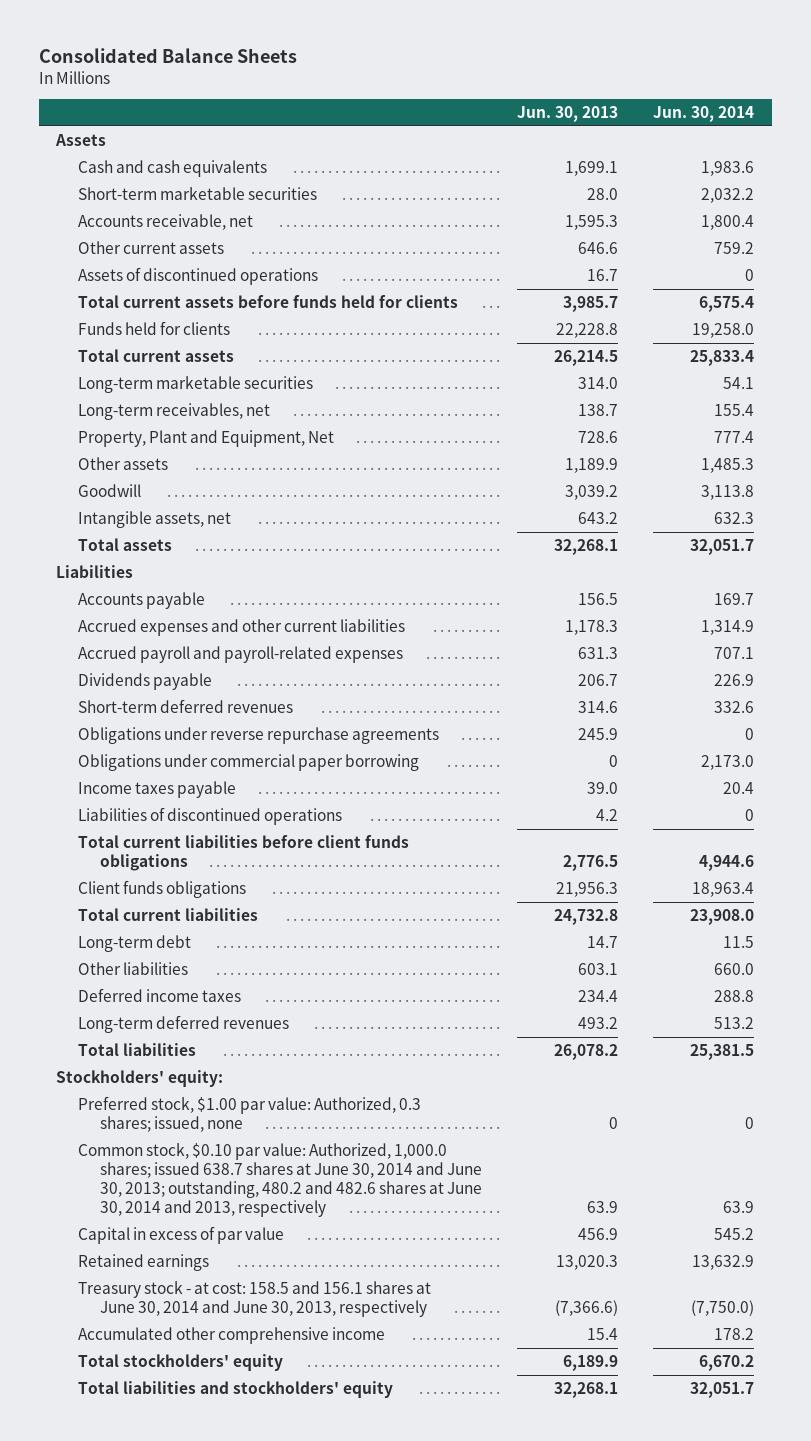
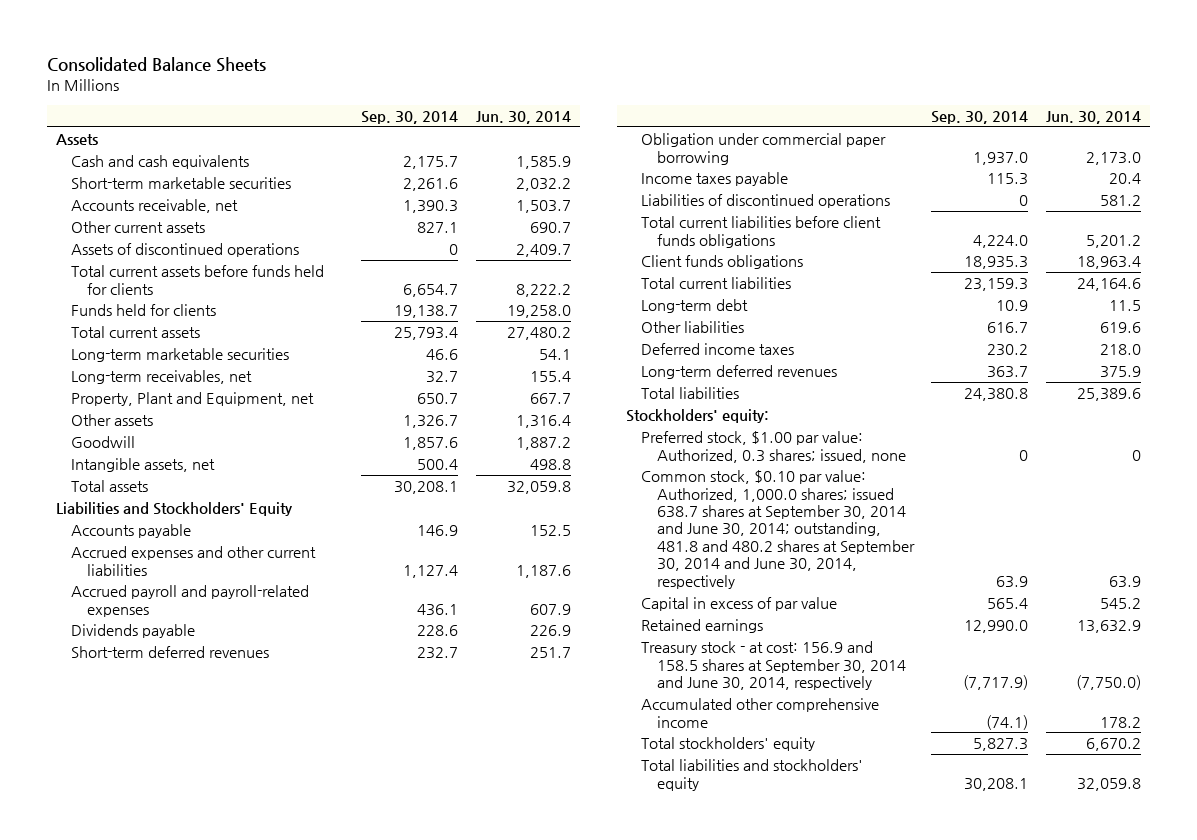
[517,106,619,123] Jun. 30, 2013 -> none
none -> [361,111,459,125] Sep. 30, 2014
[701,160,755,176] 1,983.6 -> [515,156,571,170] 1,585.9
[701,214,755,230] 1,800.4 -> [515,200,571,214] 1,503.7
[714,241,755,254] 759.2 -> [529,222,571,234] 690.7
[745,268,755,281] 0 -> [515,244,571,258] 2,409.7
[699,295,755,312] 6,575.4 -> [515,283,571,297] 8,222.2
[690,349,755,366] 25,833.4 -> [506,327,571,341] 27,480.2
[78,429,335,447] Property, Plant and Equipment, Net -> [71,392,315,407] Property, Plant and Equipment, net
[714,430,755,443] 777.4 -> [529,393,571,405] 667.7
[701,457,755,473] 1,485.3 -> [515,415,571,429] 1,316.4
[701,484,755,500] 3,113.8 -> [515,437,571,451] 1,887.2
[714,511,755,524] 632.3 -> [529,459,571,471] 498.8
[690,538,755,555] 32,051.7 -> [506,481,571,495] 32,059.8
[56,564,134,578] Liabilities -> [55,502,293,517] Liabilities and Stockholders' Equity
[714,592,755,605] 169.7 -> [529,525,571,537] 152.5
[701,619,755,635] 1,314.9 -> [515,564,571,578] 1,187.6
[714,646,755,659] 707.1 -> [529,603,571,615] 607.9
[78,726,440,744] Obligations under reverse repurchase agreements -> none
[714,700,755,713] 332.6 -> [529,647,571,659] 251.7
[78,753,420,771] Obligations under commercial paper borrowing -> [641,133,887,165] Obligation under commercial paper borrowing
[745,808,755,821] 0 -> [1099,195,1141,207] 581.2
[699,855,755,872] 4,944.6 -> [1085,234,1141,248] 5,201.2
[690,908,755,925] 23,908.0 -> [1076,278,1141,292] 24,164.6
[714,962,755,975] 660.0 -> [1099,322,1141,334] 619.6
[714,989,755,1002] 288.8 -> [1099,344,1141,356] 218.0
[714,1016,755,1029] 513.2 -> [1099,366,1141,379] 375.9
[690,1043,755,1060] 25,381.5 -> [1076,388,1141,402] 25,389.6
[78,1142,483,1218] Common stock, $0.10 par value: Authorized, 1,000.0 shares; issued 638.7 shares at June 30, 2014 and June 30, 2013; outstanding, 480.2 and 482.6 shares at June 30, 2014 and 2013, respectively -> [641,470,915,589] Common stock, $0.10 par value: Authorized, 1,000.0 shares; issued 638.7 shares at September 30, 2014 and June 30, 2014; outstanding, 481.8 and 480.2 shares at September 30, 2014 and June 30, 2014, respectively
[78,1280,432,1318] Treasury stock - at cost: 158.5 and 156.1 shares at June 30, 2014 and June 30, 2013, respectively -> [641,641,906,691] Treasury stock - at cost: 156.9 and 158.5 shares at September 30, 2014 and June 30, 2014, respectively
[690,1381,755,1398] 32,051.7 -> [1076,777,1141,791] 32,059.8

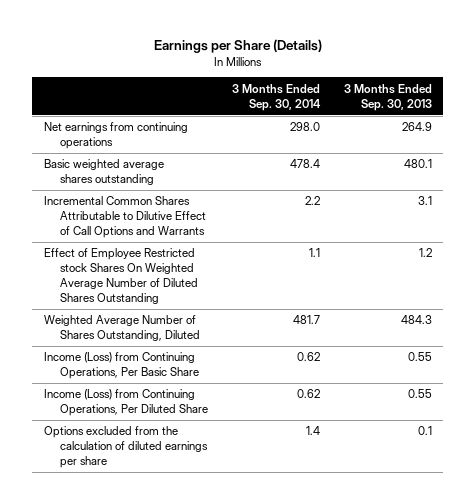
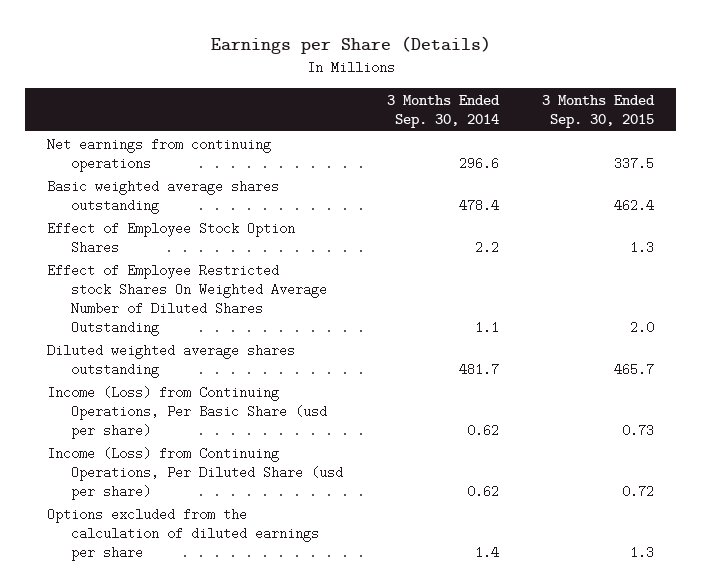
[343,83,432,111] 3 Months Ended Sep. 30, 2013 -> none
none -> [542,94,656,128] 3 Months Ended Sep. 30, 2015
[290,122,321,132] 298.0 -> [458,156,499,170] 296.6
[43,196,207,239] Incremental Common Shares Attributable to Dilutive Effect of Call Options and Warrants -> [47,221,296,254] Effect of Employee Stock Option Shares
[43,315,201,342] Weighted Average Number of Shares Outstanding, Diluted -> [47,343,296,378] Diluted weighted average shares outstanding
[43,352,200,380] Income (Loss) from Continuing Operations, Per Basic Share -> [47,385,328,439] Income (Loss) from Continuing Operations, Per Basic Share (usd per share)
[43,389,209,417] Income (Loss) from Continuing Operations, Per Diluted Share -> [47,446,344,500] Income (Loss) from Continuing Operations, Per Diluted Share (usd per share)

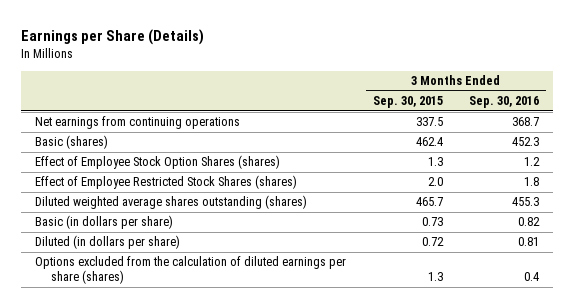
[386,94,500,128] 3 Months Ended Sep. 30, 2014 -> none
none -> [469,96,540,109] Sep. 30, 2016
[47,179,280,214] Basic weighted average shares outstanding -> [34,135,108,150] Basic (shares)
[47,221,296,254] Effect of Employee Stock Option Shares -> [34,155,280,170] Effect of Employee Stock Option Shares (shares)
[47,263,328,336] Effect of Employee Restricted stock Shares On Weighted Average Number of Diluted Shares Outstanding -> [34,175,297,190] Effect of Employee Restricted Stock Shares (shares)
[47,343,296,378] Diluted weighted average shares outstanding -> [34,195,307,210] Diluted weighted average shares outstanding (shares)
[47,385,328,439] Income (Loss) from Continuing Operations, Per Basic Share (usd per share) -> [34,215,173,230] Basic (in dollars per share)
[47,446,344,500] Income (Loss) from Continuing Operations, Per Diluted Share (usd per share) -> [34,235,180,250] Diluted (in dollars per share)
[47,507,320,561] Options excluded from the calculation of diluted earnings per share -> [34,256,346,284] Options excluded from the calculation of diluted earnings per share (shares)

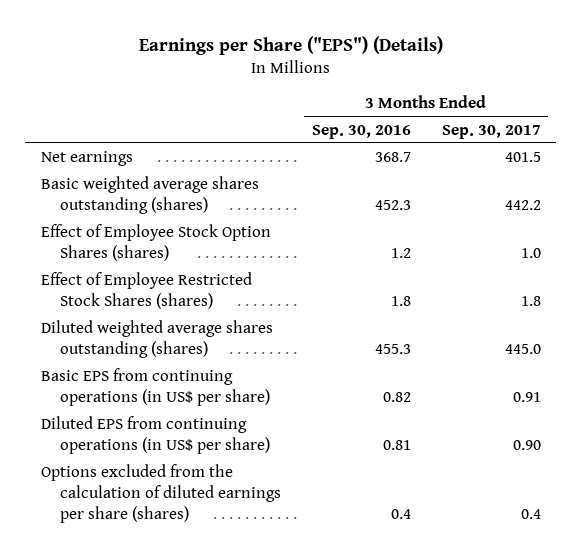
[21,29,205,46] Earnings per Share (Details) -> [138,35,443,55] Earnings per Share ("EPS") (Details)
[372,96,443,109] Sep. 30, 2015 -> none
none -> [441,124,541,139] Sep. 30, 2017
[34,116,240,130] Net earnings from continuing operations -> [40,151,133,167] Net earnings
[34,135,108,150] Basic (shares) -> [40,176,259,215] Basic weighted average shares outstanding (shares)
[34,215,173,230] Basic (in dollars per share) -> [40,368,271,407] Basic EPS from continuing operations (in US$ per share)
[34,235,180,250] Diluted (in dollars per share) -> [40,416,271,455] Diluted EPS from continuing operations (in US$ per share)

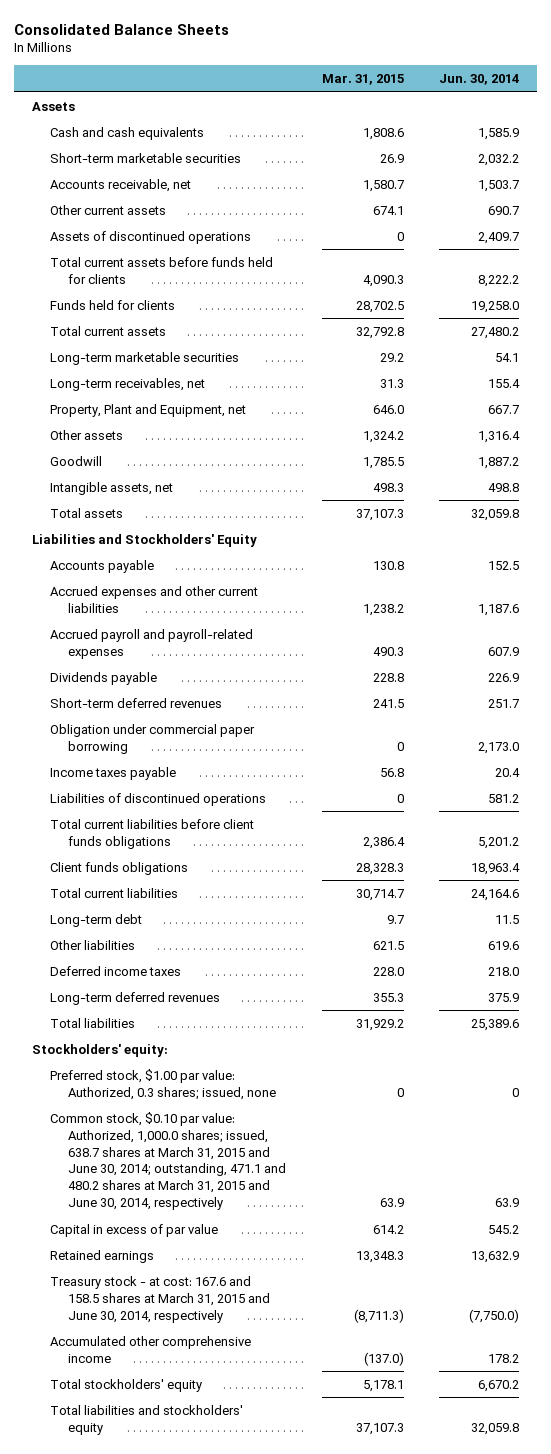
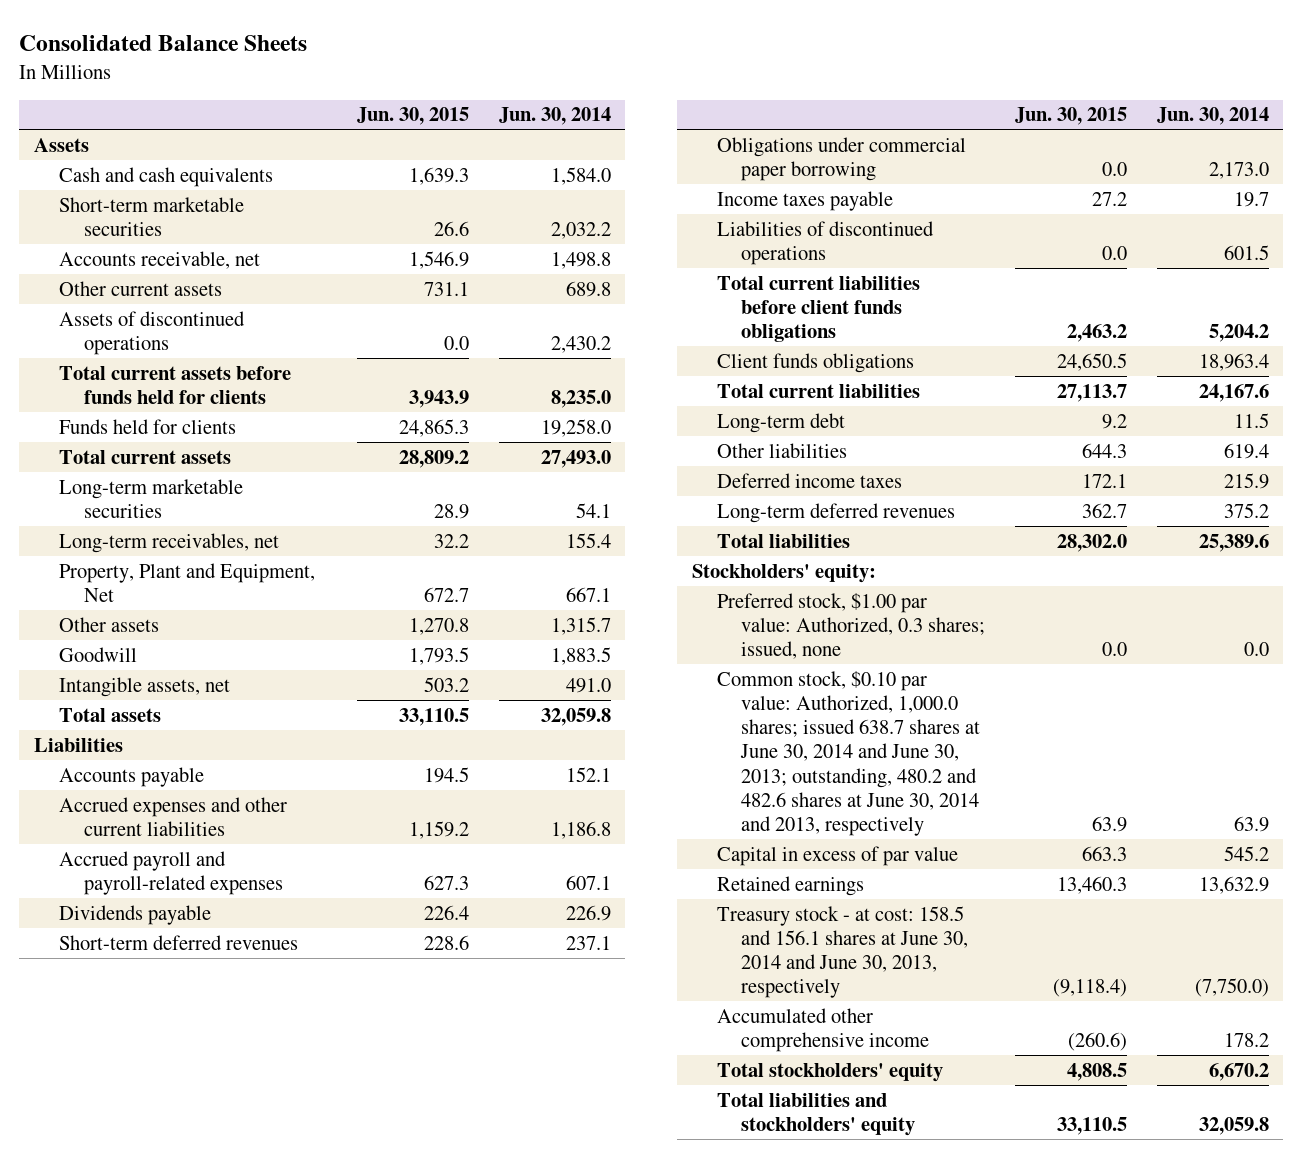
[321,74,404,86] Mar. 31, 2015 -> none
none -> [357,107,470,126] Jun. 30, 2015
[477,127,519,140] 1,585.9 -> [550,166,611,185] 1,584.0
[477,179,519,192] 1,503.7 -> [550,251,611,269] 1,498.8
[487,205,519,215] 690.7 -> [565,280,611,297] 689.8
[477,231,519,244] 2,409.7 -> [550,335,611,353] 2,430.2
[477,274,519,287] 8,222.2 -> [550,389,611,408] 8,235.0
[470,326,519,339] 27,480.2 -> [540,449,611,468] 27,493.0
[50,403,247,417] Property, Plant and Equipment, net -> [58,562,315,602] Property, Plant and Equipment, Net
[487,404,519,414] 667.7 -> [565,586,611,602] 667.1
[477,430,520,443] 1,316.4 -> [550,616,611,635] 1,315.7
[477,456,519,469] 1,887.2 -> [550,646,611,665] 1,883.5
[487,482,519,492] 498.8 -> [565,677,611,693] 491.0
[31,533,257,547] Liabilities and Stockholders' Equity -> [33,737,123,752] Liabilities
[487,560,519,570] 152.5 -> [565,766,611,782] 152.1
[477,603,519,616] 1,187.6 -> [550,820,611,839] 1,186.8
[487,646,519,656] 607.9 -> [565,874,611,890] 607.1
[487,698,519,708] 251.7 -> [565,935,611,950] 237.1
[50,723,256,754] Obligation under commercial paper borrowing -> [716,136,966,181] Obligations under commercial paper borrowing
[494,767,520,777] 20.4 -> [1233,191,1269,207] 19.7
[487,793,519,803] 581.2 -> [1223,244,1269,260] 601.5
[477,836,519,849] 5,201.2 -> [1208,324,1269,343] 5,204.2
[470,888,519,901] 24,164.6 -> [1198,383,1269,402] 24,167.6
[487,940,519,950] 619.6 -> [1223,442,1269,459] 619.4
[487,966,519,976] 218.0 -> [1223,472,1269,489] 215.9
[487,992,519,1002] 375.9 -> [1223,502,1269,518] 375.2
[511,1087,519,1097] 0 -> [1243,642,1269,657] 0.0
[50,1111,287,1211] Common stock, $0.10 par value: Authorized, 1,000.0 shares; issued, 638.7 shares at March 31, 2015 and June 30, 2014; outstanding, 471.1 and 480.2 shares at March 31, 2015 and June 30, 2014, respectively -> [716,670,981,836] Common stock, $0.10 par value: Authorized, 1,000.0 shares; issued 638.7 shares at June 30, 2014 and June 30, 2013; outstanding, 480.2 and 482.6 shares at June 30, 2014 and 2013, respectively
[50,1275,271,1323] Treasury stock - at cost: 167.6 and 158.5 shares at March 31, 2015 and June 30, 2014, respectively -> [716,905,969,999] Treasury stock - at cost: 158.5 and 156.1 shares at June 30, 2014 and June 30, 2013, respectively

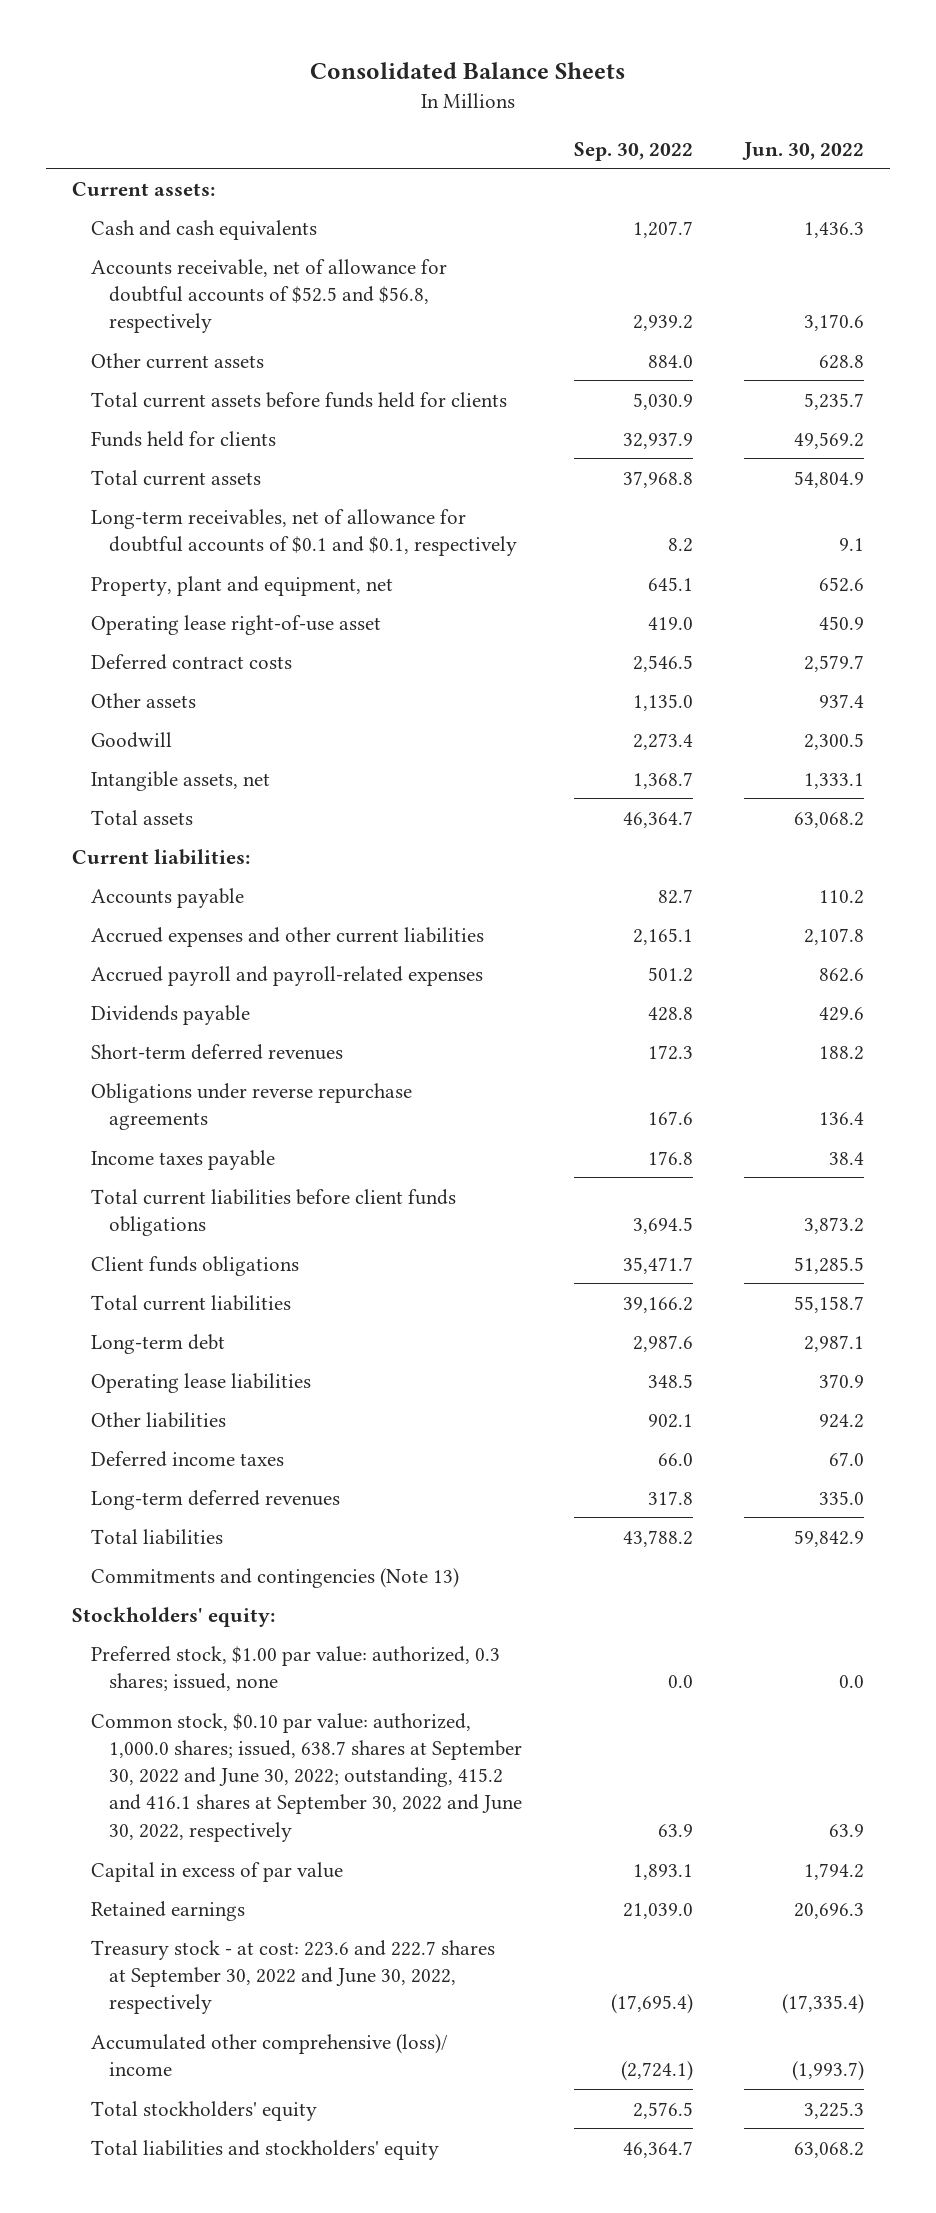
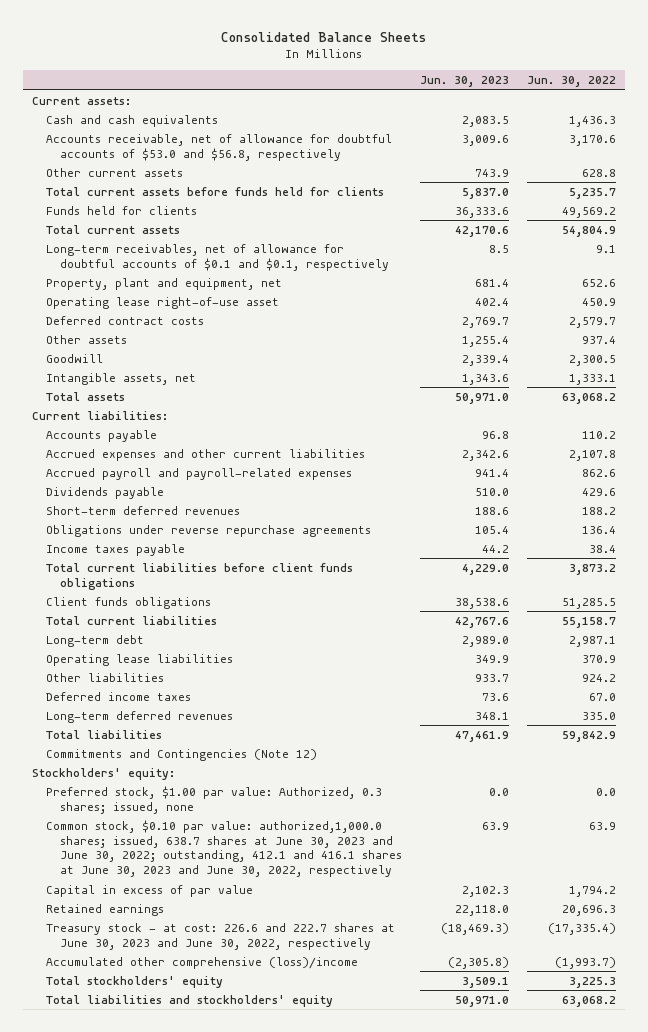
[573,141,693,161] Sep. 30, 2022 -> none
none -> [419,76,509,88] Jun. 30, 2023
[90,258,447,334] Accounts receivable, net of allowance for doubtful accounts of $52.5 and $56.8, respectively -> [46,133,393,161] Accounts receivable, net of allowance for doubtful accounts of $53.0 and $56.8, respectively
[90,1567,459,1588] Commitments and contingencies (Note 13) -> [46,748,318,761] Commitments and Contingencies (Note 12)
[90,1645,500,1691] Preferred stock, $1.00 par value: authorized, 0.3 shares; issued, none -> [46,785,383,814] Preferred stock, $1.00 par value: Authorized, 0.3 shares; issued, none
[90,1712,523,1842] Common stock, $0.10 par value: authorized, 1,000.0 shares; issued, 638.7 shares at September 30, 2022 and June 30, 2022; outstanding, 415.2 and 416.1 shares at September 30, 2022 and June 30, 2022, respectively -> [46,819,402,878] Common stock, $0.10 par value: authorized,1,000.0 shares; issued, 638.7 shares at June 30, 2023 and June 30, 2022; outstanding, 412.1 and 416.1 shares at June 30, 2023 and June 30, 2022, respectively
[90,1939,495,2015] Treasury stock - at cost: 223.6 and 222.7 shares at September 30, 2022 and June 30, 2022, respectively -> [46,922,396,950] Treasury stock - at cost: 226.6 and 222.7 shares at June 30, 2023 and June 30, 2022, respectively
[90,2033,448,2076] Accumulated other comprehensive (loss)/ income -> [46,956,359,969] Accumulated other comprehensive (loss)/income

